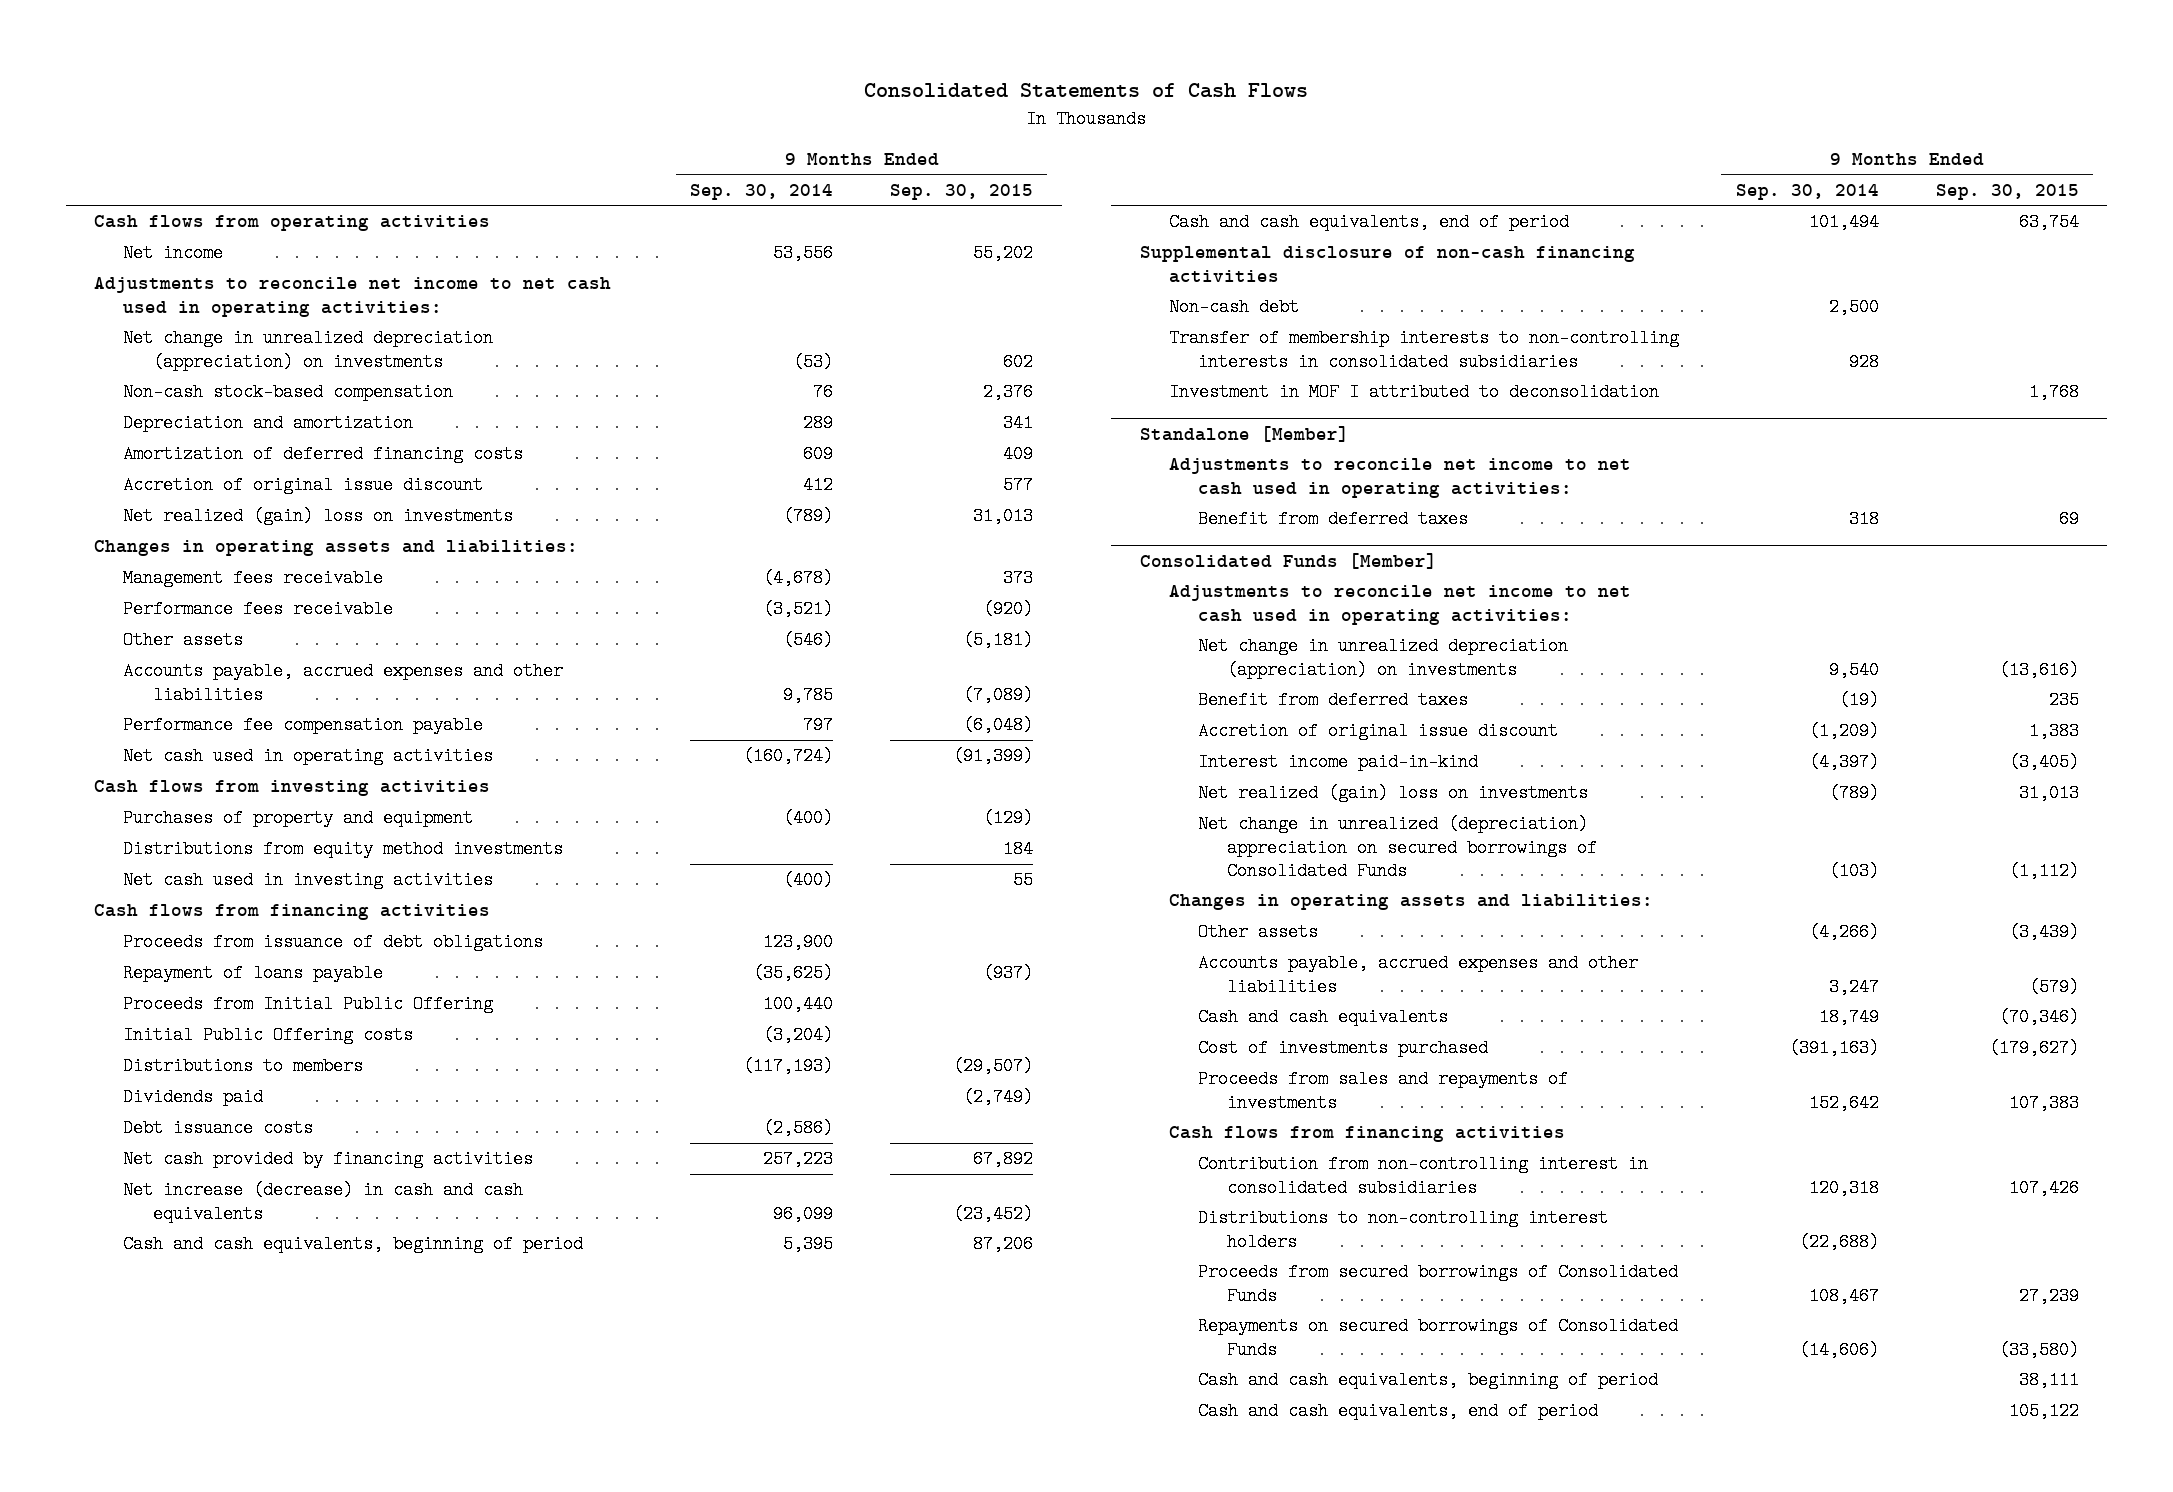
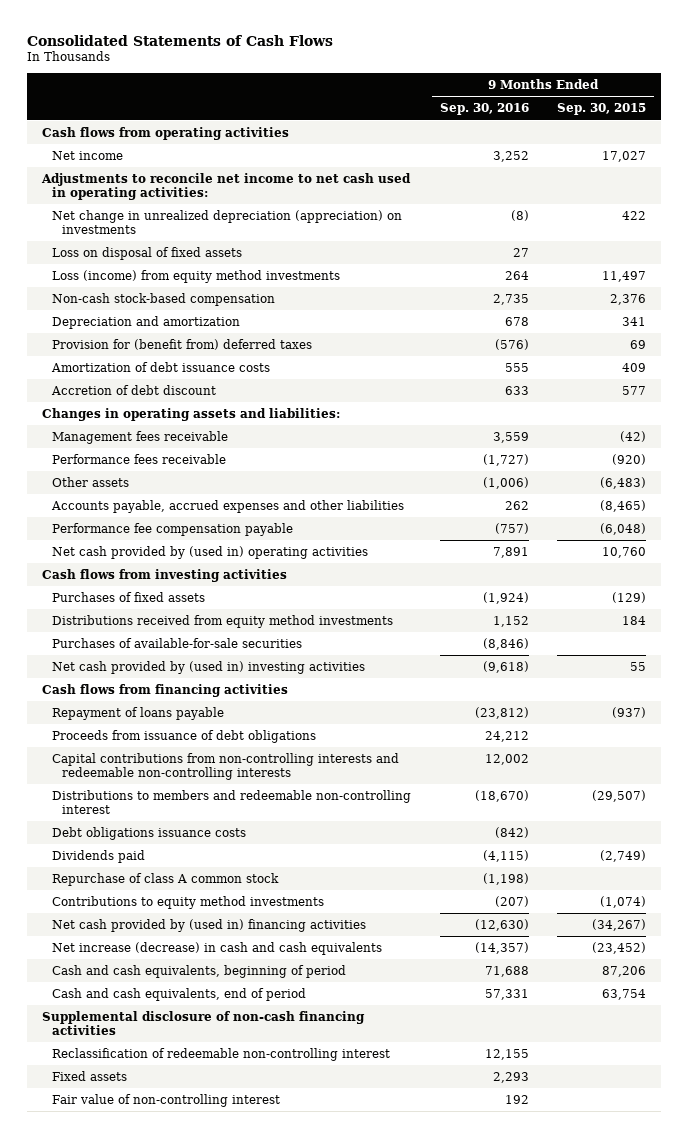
[690,183,834,200] Sep. 30, 2014 -> none
none -> [439,103,529,116] Sep. 30, 2016
[973,244,1034,263] 55,202 -> [602,150,647,162] 17,027
[1003,352,1034,371] 602 -> [622,210,647,220] 422
none -> [51,246,242,260] Loss on disposal of fixed assets
none -> [51,269,340,283] Loss (income) from equity method investments
[123,507,514,526] Net realized (gain) loss on investments -> none
none -> [51,338,312,350] Provision for (benefit from) deferred taxes
[123,445,524,464] Amortization of deferred financing costs -> [50,361,270,372] Amortization of debt issuance costs
[123,476,484,495] Accretion of original issue discount -> [50,384,216,395] Accretion of debt discount
[1003,569,1034,588] 373 -> [620,430,647,442] (42)
[963,631,1034,650] (5,181) -> [600,476,647,489] (6,483)
[963,685,1034,704] (7,089) -> [600,499,647,512] (8,465)
[123,747,494,766] Net cash used in operating activities -> [51,545,368,559] Net cash provided by (used in) operating activities
[953,747,1034,766] (91,399) -> [602,546,647,558] 10,760
[123,809,474,828] Purchases of property and equipment -> [51,591,205,602] Purchases of fixed assets
[123,840,564,859] Distributions from equity method investments -> [51,614,393,628] Distributions received from equity method investments
none -> [51,637,302,648] Purchases of available-for-sale securities
[123,871,494,890] Net cash used in investing activities -> [51,660,365,674] Net cash provided by (used in) investing activities
[123,995,494,1014] Proceeds from Initial Public Offering -> none
[123,1026,414,1045] Initial Public Offering costs -> none
[123,933,544,952] Proceeds from issuance of debt obligations -> [51,729,316,743] Proceeds from issuance of debt obligations
none -> [51,752,399,781] Capital contributions from non-controlling interests and redeemable non-controlling interests
[123,1057,364,1076] Distributions to members -> [51,789,411,815] Distributions to members and redeemable non-controlling interest
none -> [51,826,246,840] Debt obligations issuance costs
[123,1119,314,1138] Debt issuance costs -> none
none -> [51,872,279,886] Repurchase of class A common stock
none -> [51,895,324,909] Contributions to equity method investments
[123,1150,534,1169] Net cash provided by financing activities -> [51,918,366,932] Net cash provided by (used in) financing activities
[973,1150,1034,1169] 67,892 -> [592,918,647,931] (34,267)
[1168,298,1299,317] Non-cash debt -> none
[1168,329,1679,371] Transfer of membership interests to non-controlling interests in consolidated subsidiaries -> none
[1168,383,1659,402] Investment in MOF I attributed to deconsolidation -> none
[1139,426,1349,443] Standalone [Member] -> none
[1168,458,1631,498] Adjustments to reconcile net income to net cash used in operating activities: -> none
[1197,510,1468,529] Benefit from deferred taxes -> none
[1139,553,1437,570] Consolidated Funds [Member] -> none
[1168,585,1631,625] Adjustments to reconcile net income to net cash used in operating activities: -> none
[1197,637,1568,679] Net change in unrealized depreciation (appreciation) on investments -> none
[1197,691,1468,710] Benefit from deferred taxes -> none
[1197,722,1558,741] Accretion of original issue discount -> none
[1197,753,1478,772] Interest income paid-in-kind -> none
[1197,784,1588,803] Net realized (gain) loss on investments -> none
[1197,815,1598,880] Net change in unrealized (depreciation) appreciation on secured borrowings of Consolidated Funds -> none
[1168,894,1653,911] Changes in operating assets and liabilities: -> none
[1197,923,1318,942] Other assets -> none
[1197,954,1638,996] Accounts payable, accrued expenses and other liabilities -> none
[1197,1008,1448,1027] Cash and cash equivalents -> none
[1197,1039,1488,1058] Cost of investments purchased -> none
[1197,1070,1568,1112] Proceeds from sales and repayments of investments -> none
[1168,1126,1565,1143] Cash flows from financing activities -> none
[1197,1155,1648,1197] Contribution from non-controlling interest in consolidated subsidiaries -> none
[1197,1209,1608,1251] Distributions to non-controlling interest holders -> none
[1197,1263,1678,1305] Proceeds from secured borrowings of Consolidated Funds -> none
[1197,1317,1678,1359] Repayments on secured borrowings of Consolidated Funds -> none
[1197,1371,1658,1390] Cash and cash equivalents, beginning of period -> none
[1197,1402,1598,1421] Cash and cash equivalents, end of period -> none
none -> [51,1047,390,1061] Reclassification of redeemable non-controlling interest
none -> [51,1070,127,1081] Fixed assets
none -> [51,1093,280,1107] Fair value of non-controlling interest

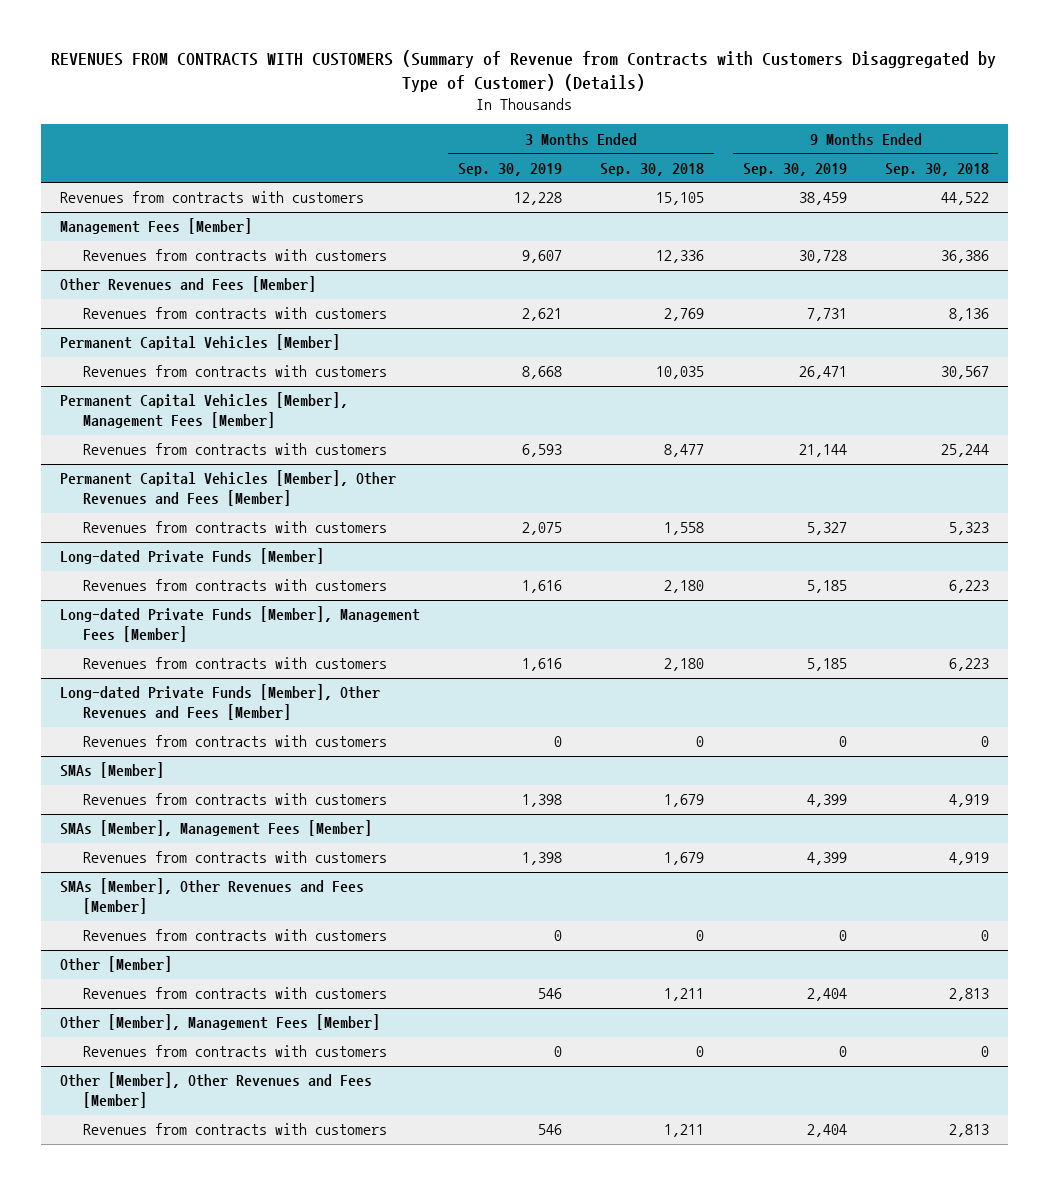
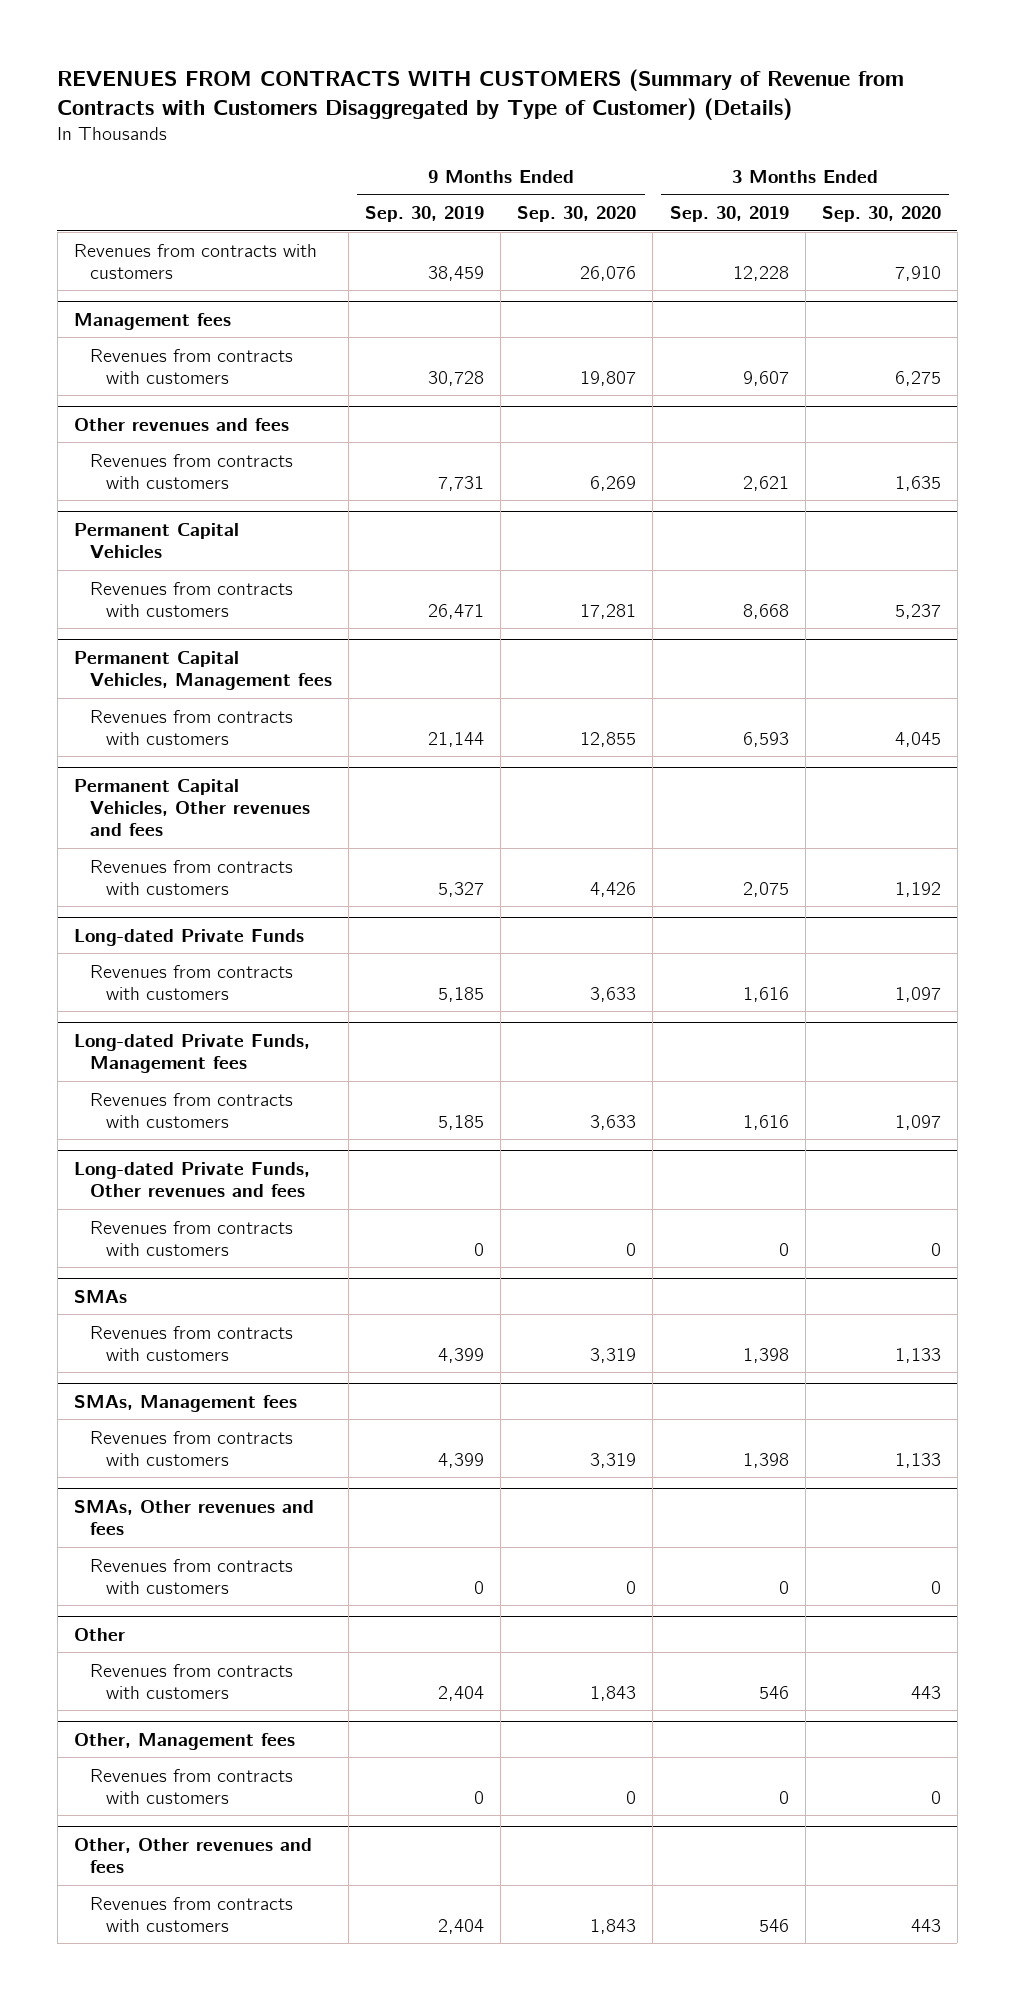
[600,162,705,176] Sep. 30, 2018 -> none
[884,162,989,176] Sep. 30, 2018 -> none
none -> [517,206,637,223] Sep. 30, 2020
none -> [821,206,941,223] Sep. 30, 2020
[59,218,252,235] Management Fees [Member] -> [73,312,231,330] Management fees
[59,276,316,293] Other Revenues and Fees [Member] -> [73,417,289,431] Other revenues and fees
[59,334,340,351] Permanent Capital Vehicles [Member] -> [73,522,239,558] Permanent Capital Vehicles
[59,392,348,429] Permanent Capital Vehicles [Member], Management Fees [Member] -> [73,650,333,690] Permanent Capital Vehicles, Management fees
[59,470,396,507] Permanent Capital Vehicles [Member], Other Revenues and Fees [Member] -> [73,778,311,837] Permanent Capital Vehicles, Other revenues and fees
[59,548,324,565] Long-dated Private Funds [Member] -> [73,928,304,946] Long-dated Private Funds
[59,606,420,643] Long-dated Private Funds [Member], Management Fees [Member] -> [73,1033,310,1073] Long-dated Private Funds, Management fees
[59,684,380,721] Long-dated Private Funds [Member], Other Revenues and Fees [Member] -> [73,1161,310,1197] Long-dated Private Funds, Other revenues and fees
[59,762,164,779] SMAs [Member] -> [73,1289,127,1303] SMAs
[59,820,372,837] SMAs [Member], Management Fees [Member] -> [73,1394,297,1412] SMAs, Management fees
[59,878,364,915] SMAs [Member], Other Revenues and Fees [Member] -> [73,1499,314,1535] SMAs, Other revenues and fees
[59,956,172,973] Other [Member] -> [73,1627,125,1641] Other
[59,1014,380,1031] Other [Member], Management Fees [Member] -> [73,1732,295,1750] Other, Management fees
[59,1072,372,1109] Other [Member], Other Revenues and Fees [Member] -> [73,1837,312,1873] Other, Other revenues and fees

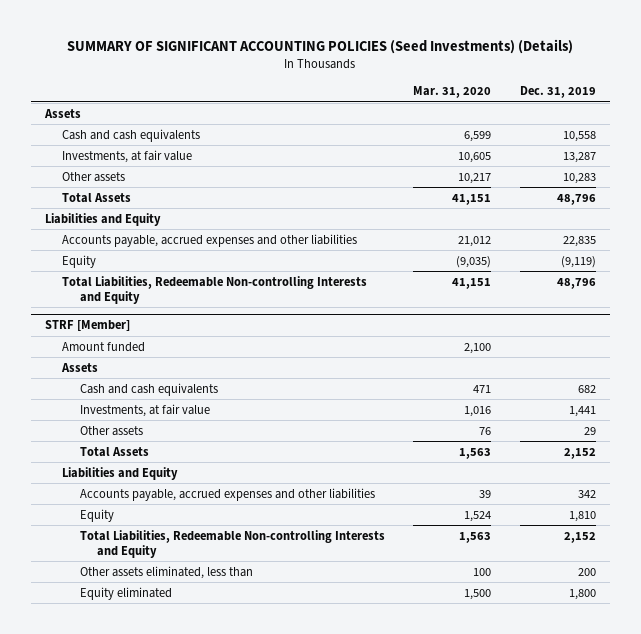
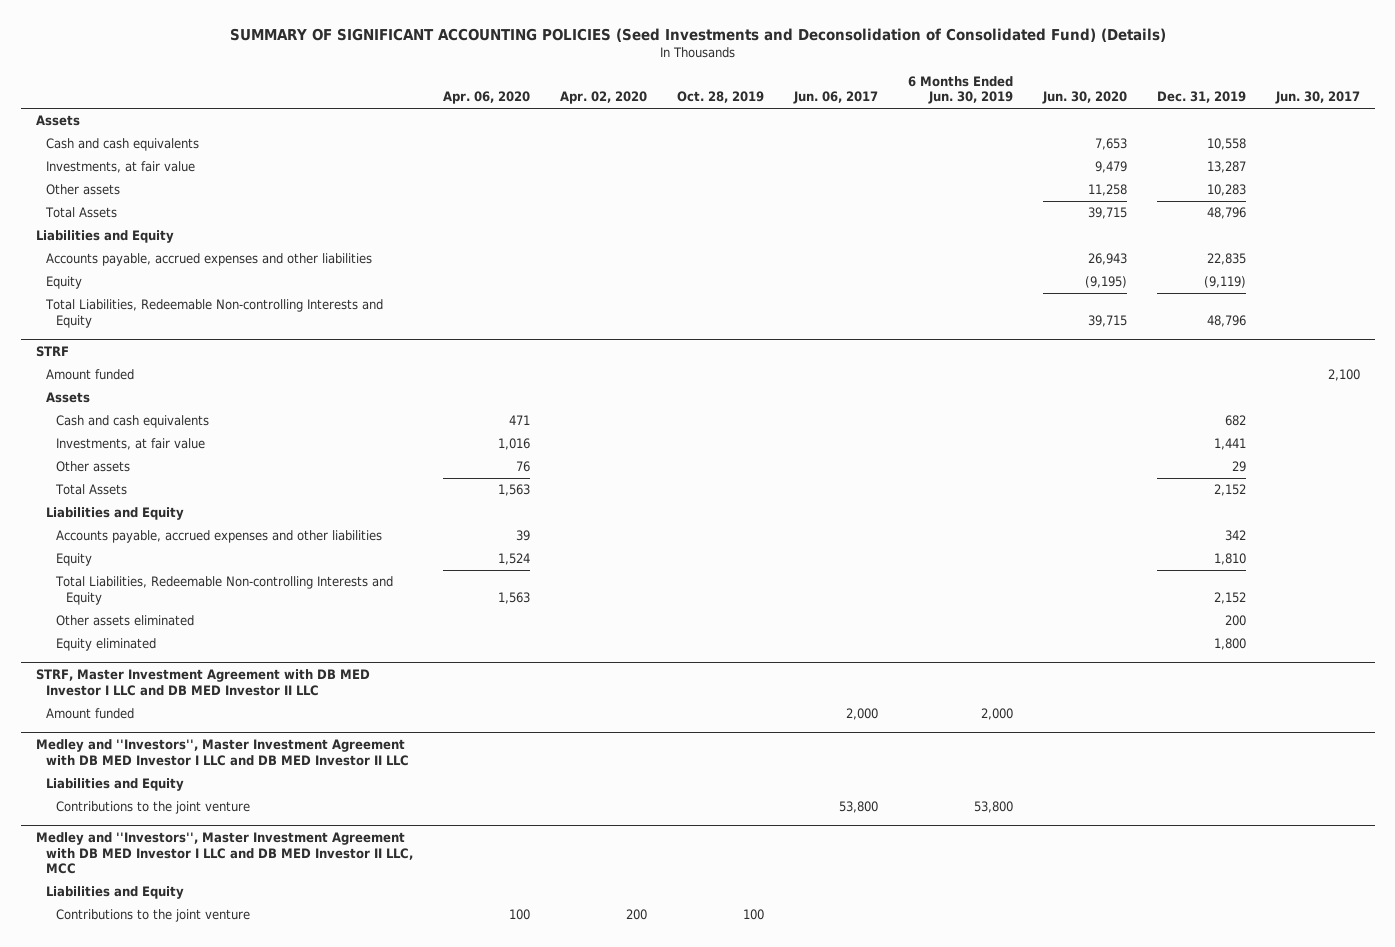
[67,38,574,54] SUMMARY OF SIGNIFICANT ACCOUNTING POLICIES (Seed Investments) (Details) -> [229,28,1166,43] SUMMARY OF SIGNIFICANT ACCOUNTING POLICIES (Seed Investments and Deconsolidation of Consolidated Fund) (Details)
[413,86,492,99] Mar. 31, 2020 -> none
none -> [442,91,530,105] Apr. 06, 2020
none -> [559,91,647,105] Apr. 02, 2020
none -> [676,91,764,104] Oct. 28, 2019
none -> [792,91,878,105] Jun. 06, 2017
none -> [907,75,1013,105] 6 Months Ended Jun. 30, 2019
none -> [1041,91,1127,105] Jun. 30, 2020
none -> [1274,91,1360,105] Jun. 30, 2017
[45,320,131,332] STRF [Member] -> [35,346,69,358] STRF
[79,565,253,579] Other assets eliminated, less than -> [56,615,195,627] Other assets eliminated
none -> [35,669,370,696] STRF, Master Investment Agreement with DB MED Investor I LLC and DB MED Investor II LLC
none -> [45,708,134,720] Amount funded
none -> [35,739,409,766] Medley and ''Investors'', Master Investment Agreement with DB MED Investor I LLC and DB MED Investor II LLC
none -> [45,778,184,792] Liabilities and Equity
none -> [56,801,251,815] Contributions to the joint venture
none -> [35,832,413,875] Medley and ''Investors'', Master Investment Agreement with DB MED Investor I LLC and DB MED Investor II LLC, MCC
none -> [45,886,184,900] Liabilities and Equity
none -> [56,909,251,923] Contributions to the joint venture

